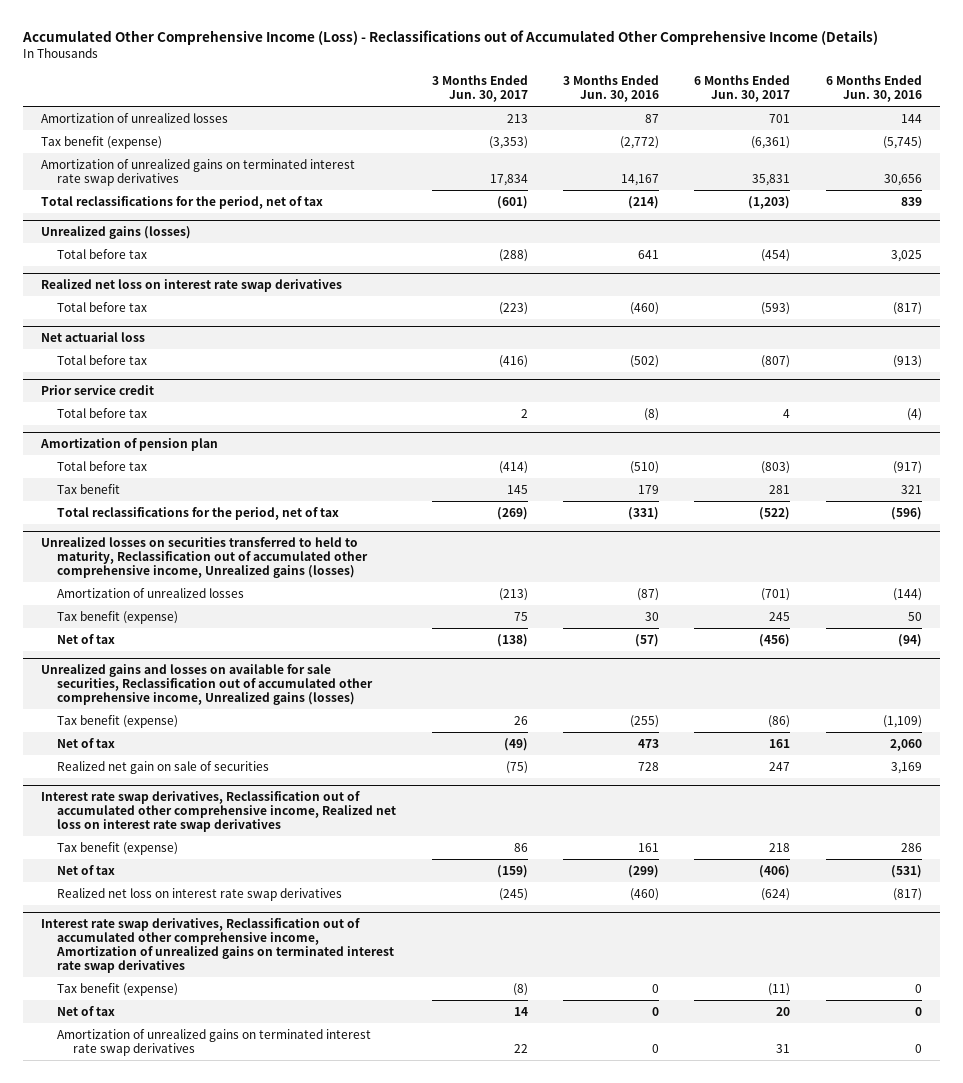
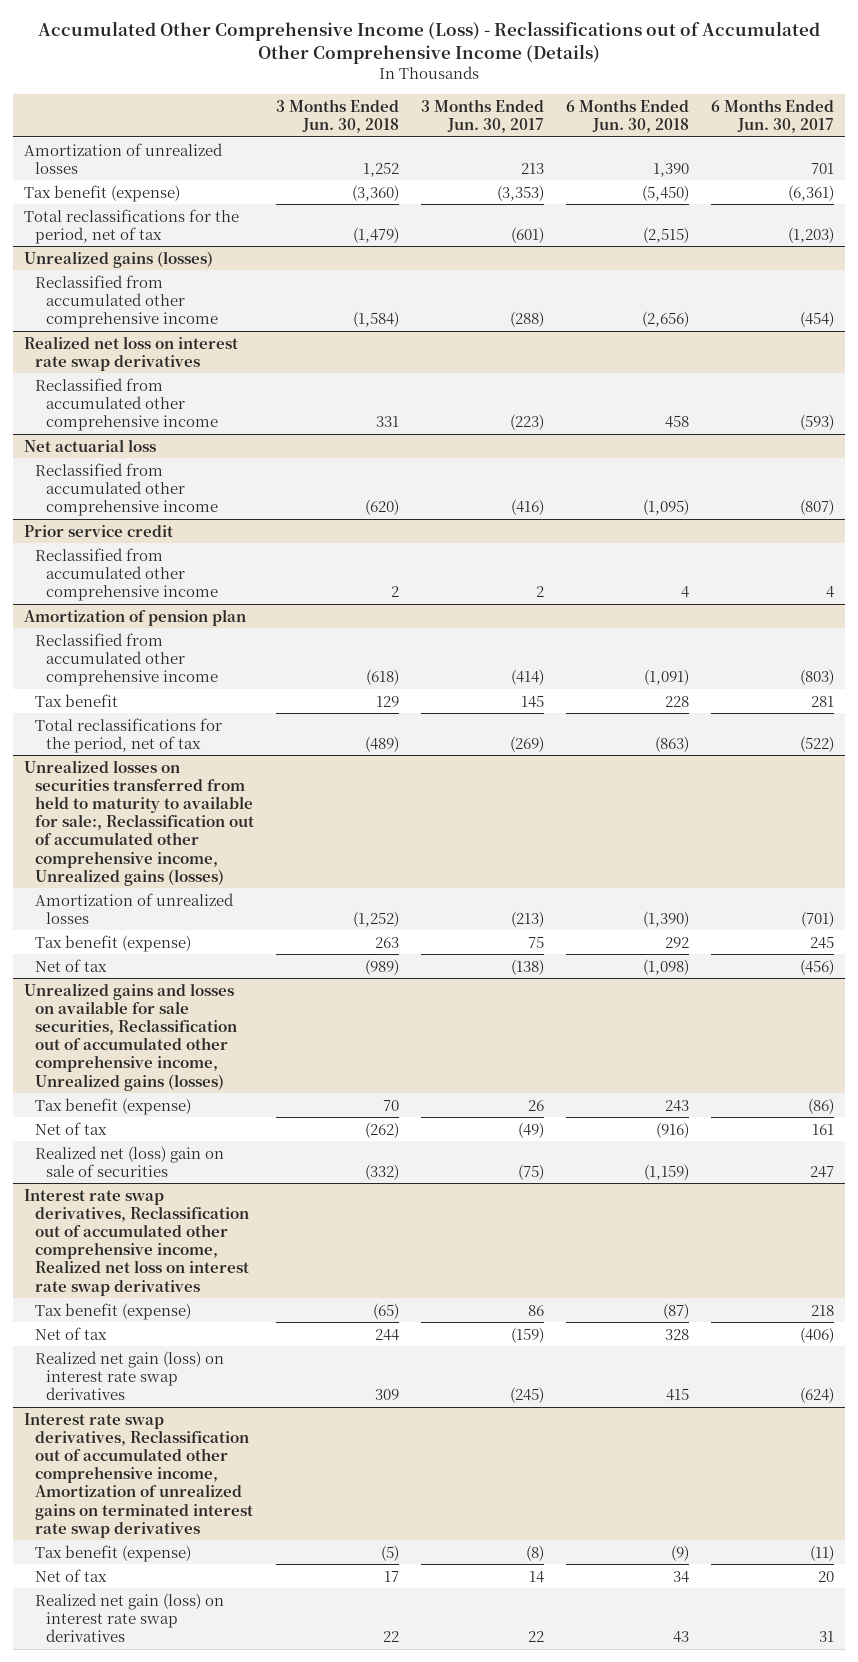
[562,75,659,103] 3 Months Ended Jun. 30, 2016 -> none
[825,75,922,103] 6 Months Ended Jun. 30, 2016 -> none
none -> [275,98,399,134] 3 Months Ended Jun. 30, 2018
none -> [565,98,689,134] 6 Months Ended Jun. 30, 2018
[40,158,355,186] Amortization of unrealized gains on terminated interest rate swap derivatives -> none
[57,248,148,259] Total before tax -> [35,274,219,328] Reclassified from accumulated other comprehensive income
[57,301,148,312] Total before tax -> [35,377,219,431] Reclassified from accumulated other comprehensive income
[57,354,148,365] Total before tax -> [35,462,219,516] Reclassified from accumulated other comprehensive income
[57,407,148,418] Total before tax -> [35,547,219,601] Reclassified from accumulated other comprehensive income
[57,460,148,471] Total before tax -> [35,632,219,686] Reclassified from accumulated other comprehensive income
[40,536,369,578] Unrealized losses on securities transferred to held to maturity, Reclassification out of accumulated other comprehensive income, Unrealized gains (losses) -> [23,759,255,886] Unrealized losses on securities transferred from held to maturity to available for sale:, Reclassification out of accumulated other comprehensive income, Unrealized gains (losses)
[57,760,270,774] Realized net gain on sale of securities -> [35,1145,225,1177] Realized net (loss) gain on sale of securities
[57,887,343,901] Realized net loss on interest rate swap derivatives -> [35,1350,225,1400] Realized net gain (loss) on interest rate swap derivatives
[57,1028,372,1056] Amortization of unrealized gains on terminated interest rate swap derivatives -> [35,1592,225,1642] Realized net gain (loss) on interest rate swap derivatives

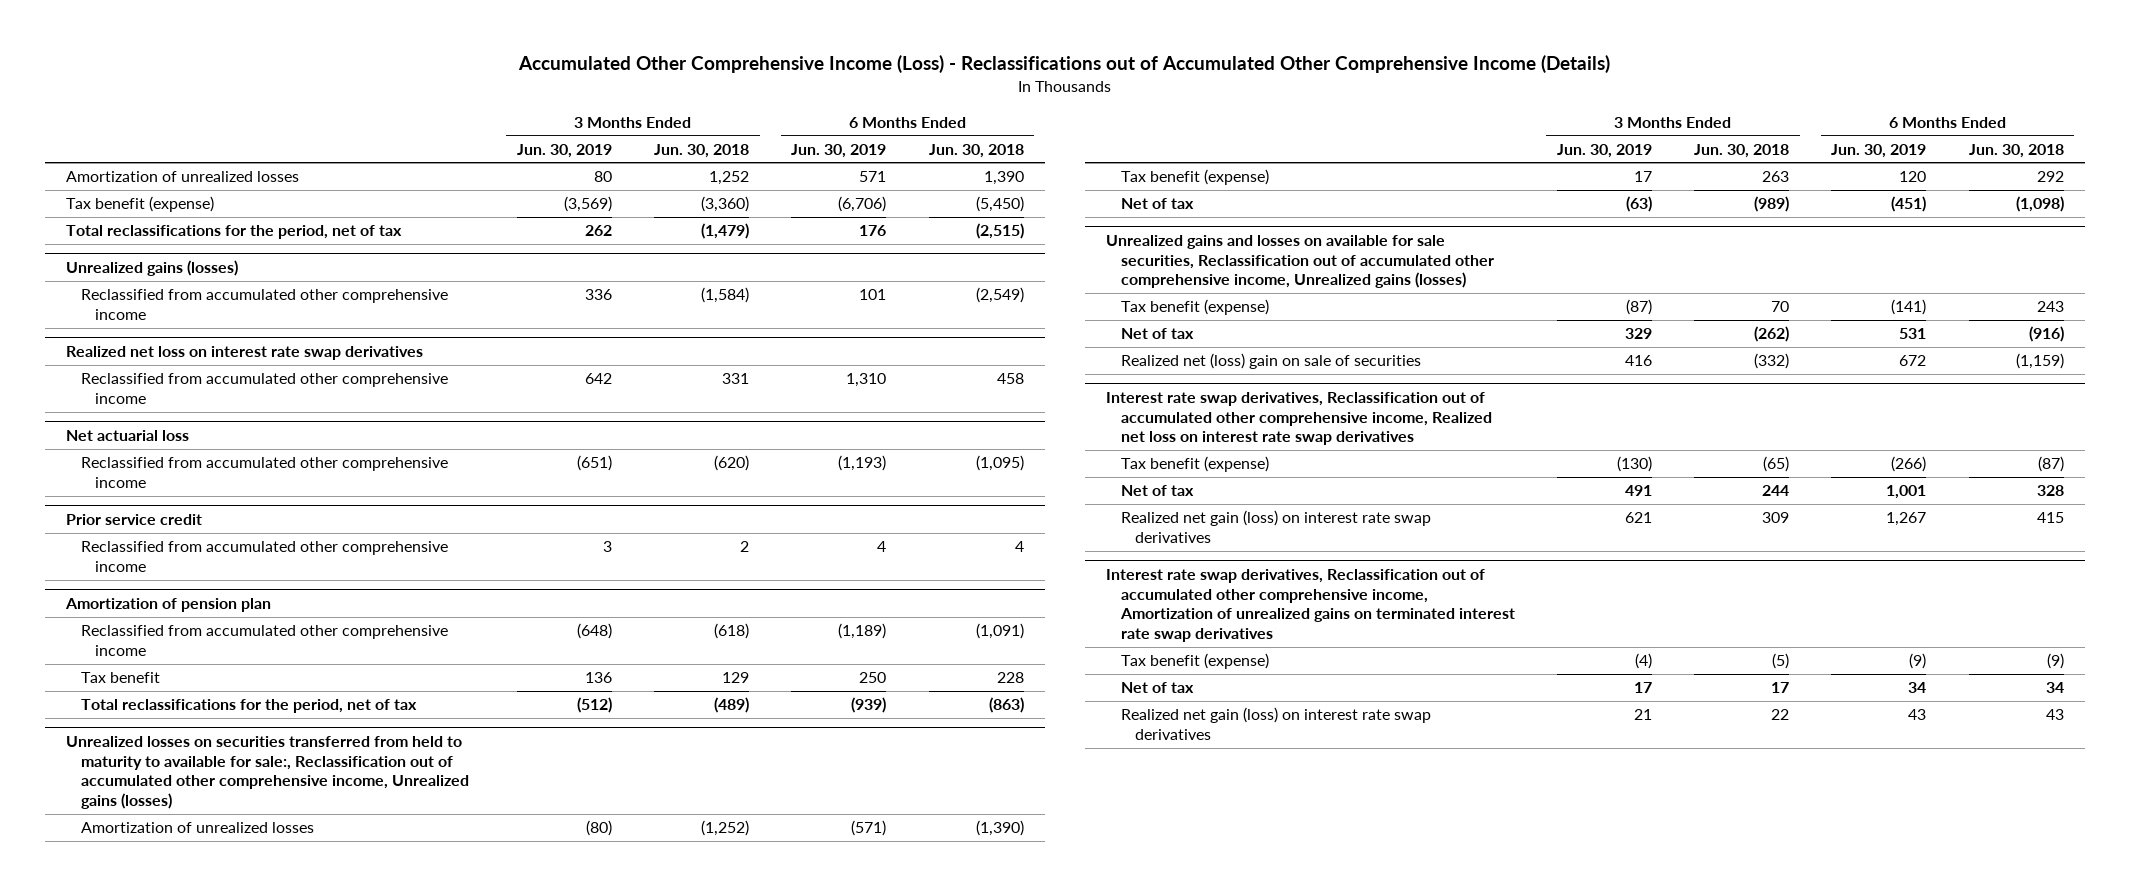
[420,98,544,134] 3 Months Ended Jun. 30, 2017 -> none
[710,98,834,134] 6 Months Ended Jun. 30, 2017 -> none
none -> [516,143,612,158] Jun. 30, 2019
none -> [791,143,887,158] Jun. 30, 2019
[641,310,689,327] (2,656) -> [975,287,1024,304] (2,549)

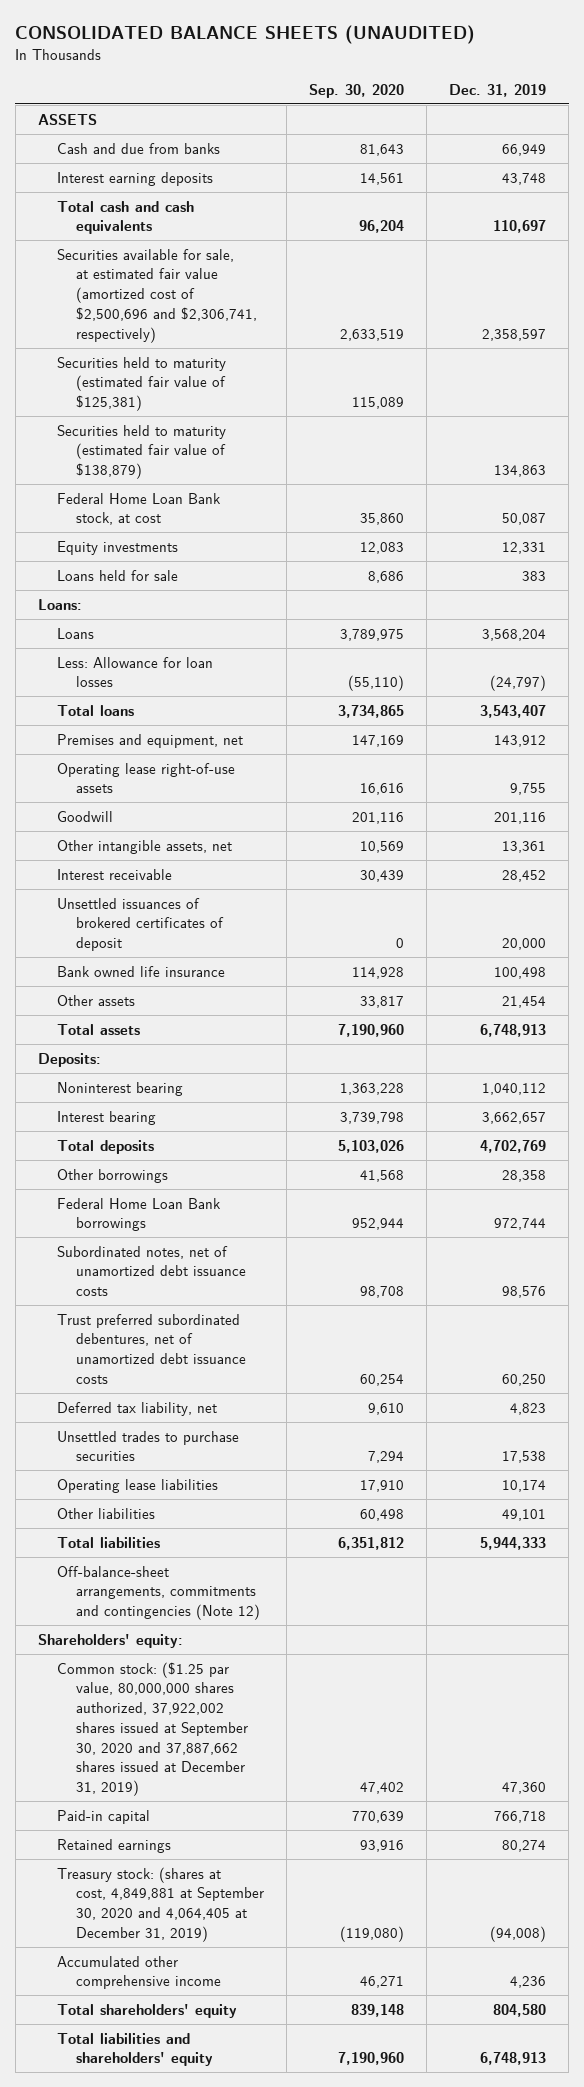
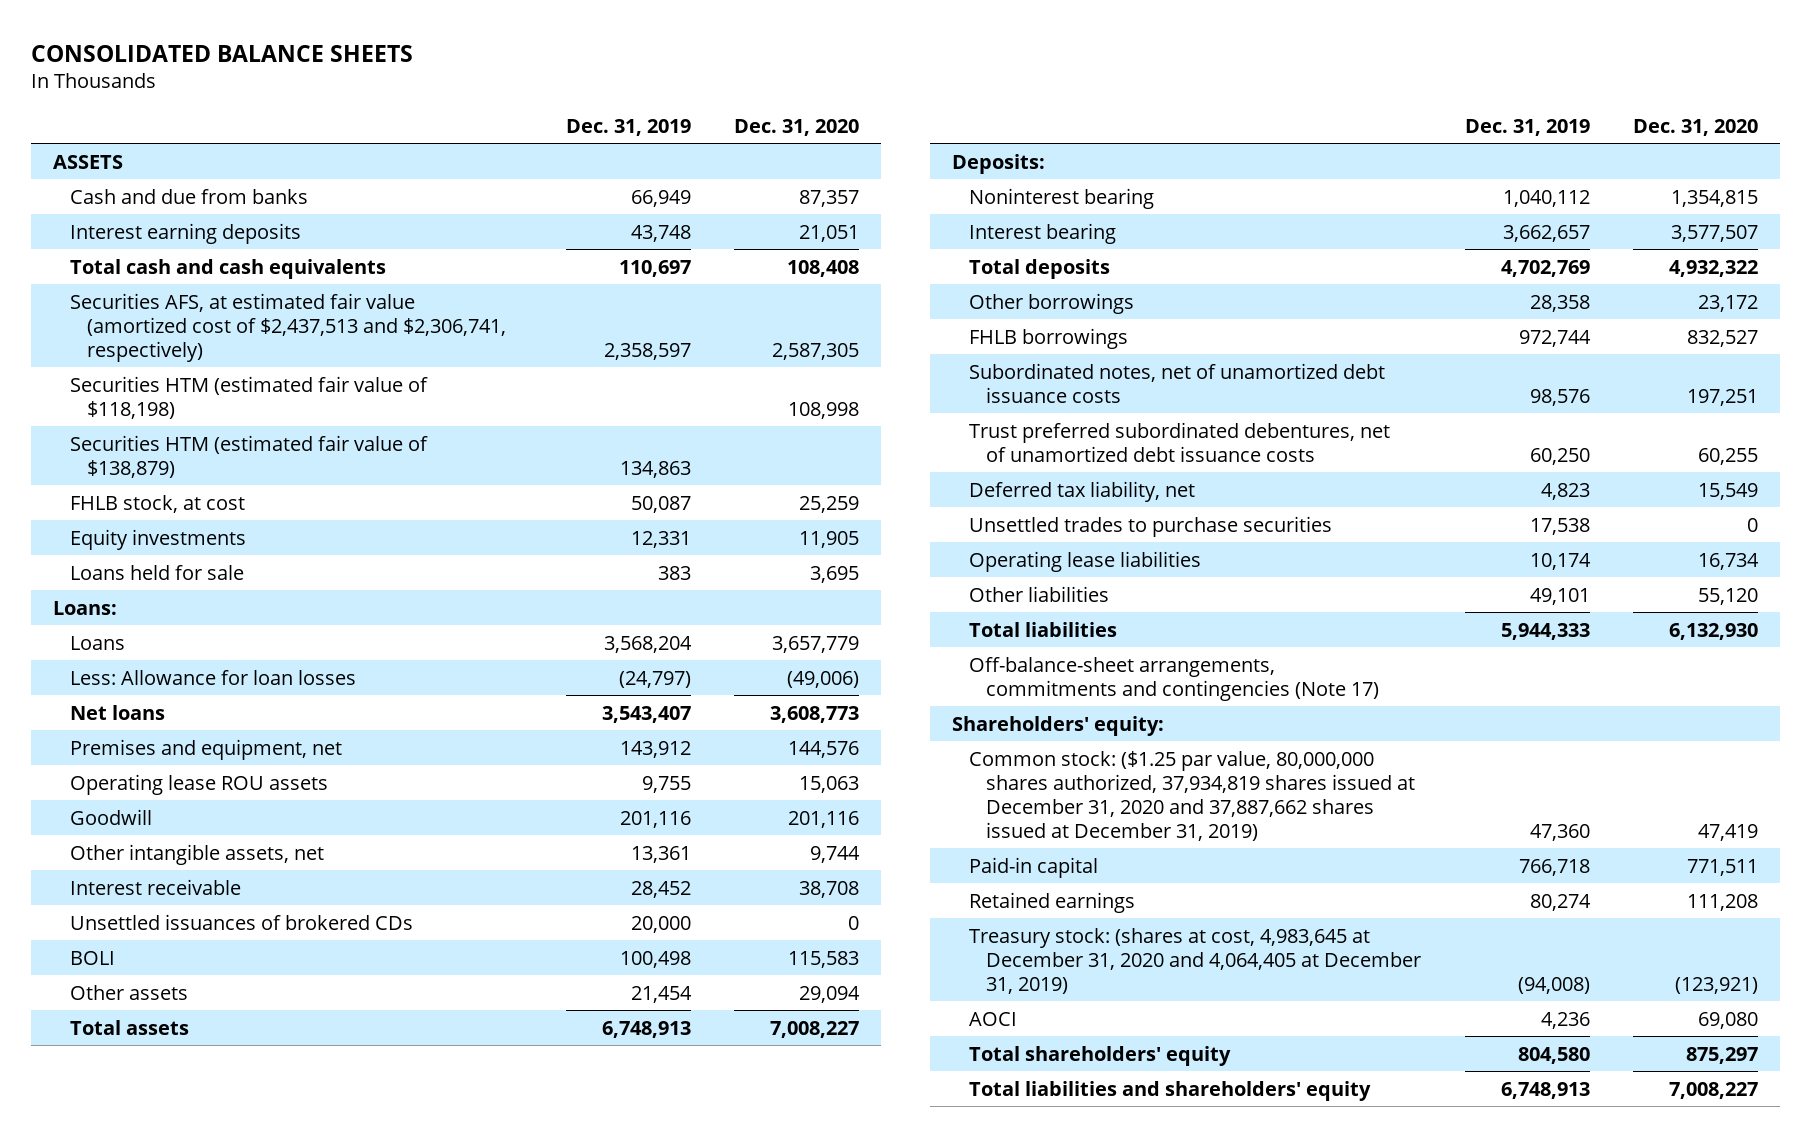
[15,25,476,45] CONSOLIDATED BALANCE SHEETS (UNAUDITED) -> [30,44,413,62] CONSOLIDATED BALANCE SHEETS
[309,83,405,98] Sep. 30, 2020 -> none
none -> [733,118,859,136] Dec. 31, 2020
[57,248,258,343] Securities available for sale, at estimated fair value (amortized cost of $2,500,696 and $2,306,741, respectively) -> [69,292,507,362] Securities AFS, at estimated fair value (amortized cost of $2,437,513 and $2,306,741, respectively)
[57,356,227,412] Securities held to maturity (estimated fair value of $125,381) -> [69,375,428,419] Securities HTM (estimated fair value of $118,198)
[57,424,227,480] Securities held to maturity (estimated fair value of $138,879) -> [69,434,428,478] Securities HTM (estimated fair value of $138,879)
[57,492,222,526] Federal Home Loan Bank stock, at cost -> [69,494,245,513] FHLB stock, at cost
[57,704,135,716] Total loans -> [69,704,165,720] Net loans
[57,762,236,794] Operating lease right-of-use assets -> [69,773,328,795] Operating lease ROU assets
[57,897,225,952] Unsettled issuances of brokered certificates of deposit -> [69,913,413,930] Unsettled issuances of brokered CDs
[57,965,226,977] Bank owned life insurance -> [69,950,115,965] BOLI
[57,1197,222,1232] Federal Home Loan Bank borrowings -> [969,327,1129,349] FHLB borrowings
[57,1565,261,1621] Off-balance-sheet arrangements, commitments and contingencies (Note 12) -> [969,656,1380,701] Off-balance-sheet arrangements, commitments and contingencies (Note 17)
[57,1661,249,1797] Common stock: ($1.25 par value, 80,000,000 shares authorized, 37,922,002 shares issued at September 30, 2020 and 37,887,662 shares issued at December 31, 2019) -> [969,750,1416,841] Common stock: ($1.25 par value, 80,000,000 shares authorized, 37,934,819 shares issued at December 31, 2020 and 37,887,662 shares issued at December 31, 2019)
[57,1866,265,1942] Treasury stock: (shares at cost, 4,849,881 at September 30, 2020 and 4,064,405 at December 31, 2019) -> [969,927,1422,994] Treasury stock: (shares at cost, 4,983,645 at December 31, 2020 and 4,064,405 at December 31, 2019)
[57,1955,222,1990] Accumulated other comprehensive income -> [969,1011,1018,1026] AOCI

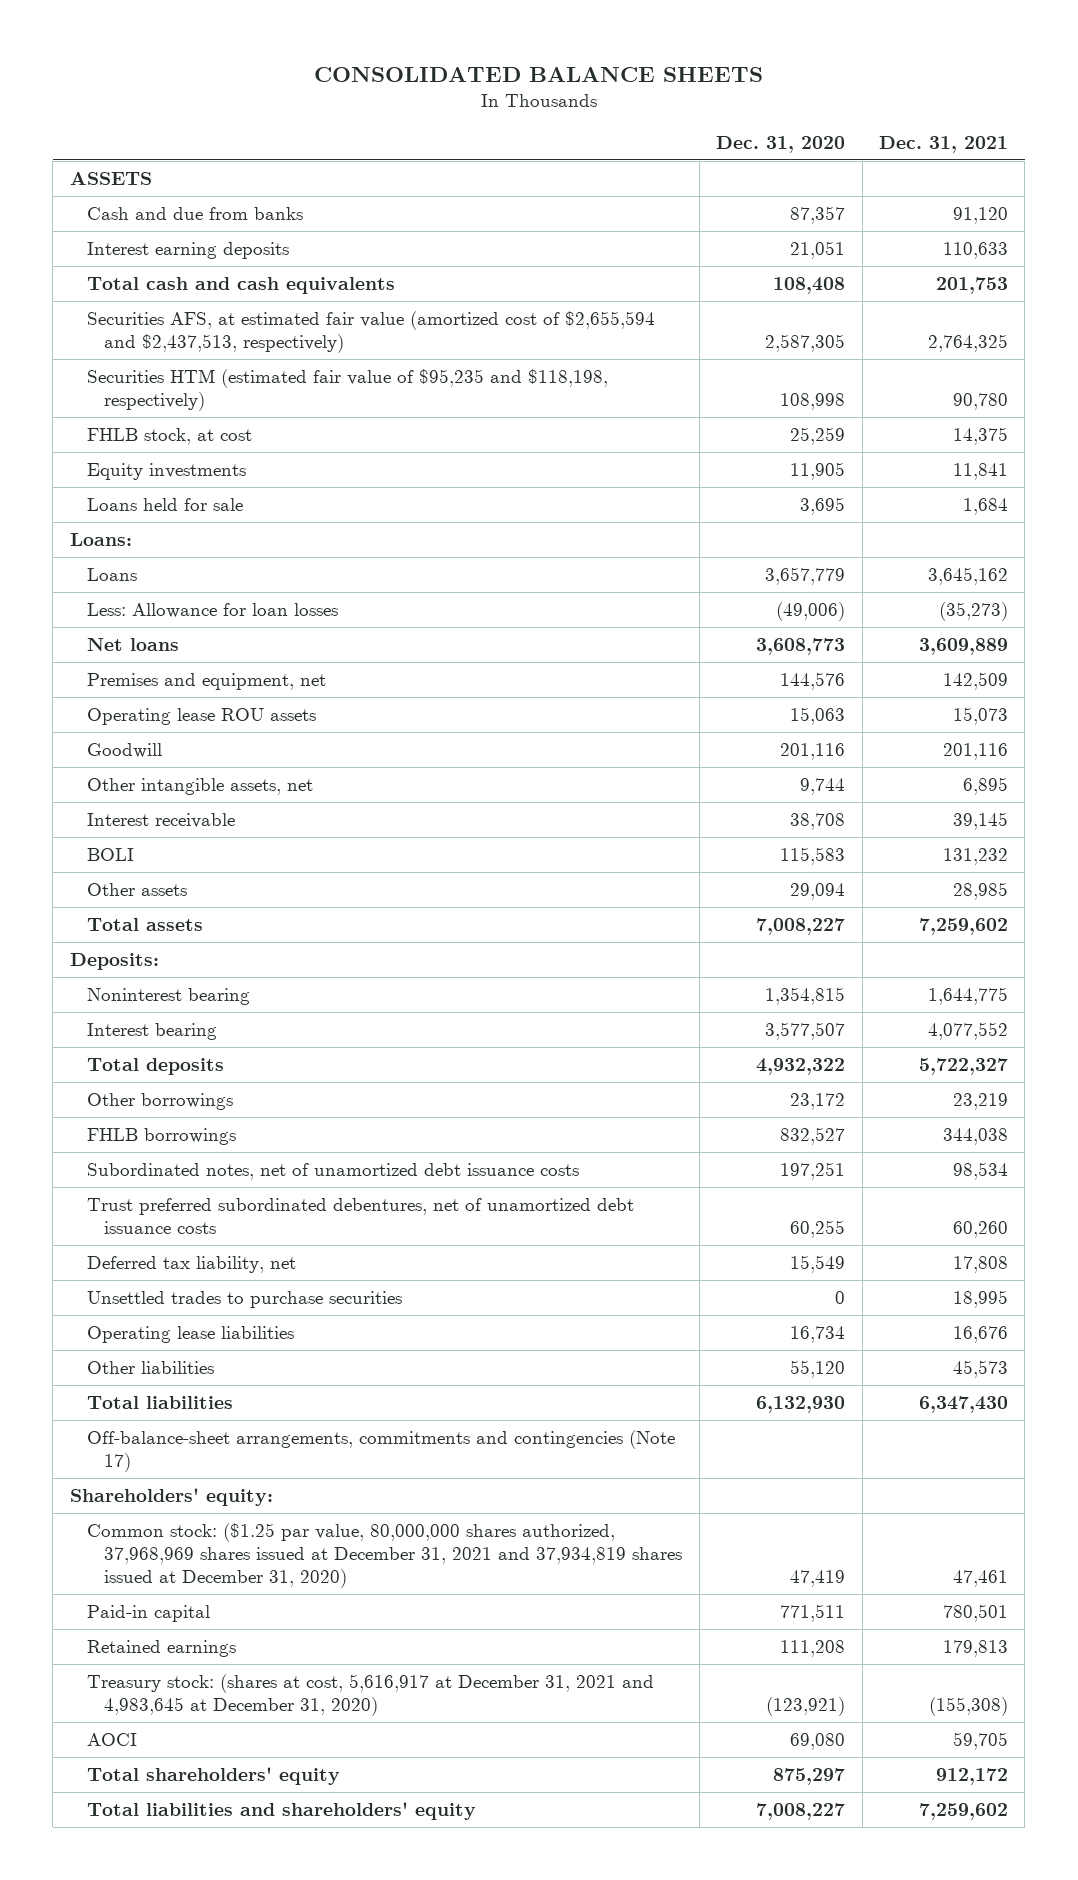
[565,118,691,136] Dec. 31, 2019 -> none
none -> [878,135,1008,153] Dec. 31, 2021
[69,434,428,478] Securities HTM (estimated fair value of $138,879) -> none
[69,292,507,362] Securities AFS, at estimated fair value (amortized cost of $2,437,513 and $2,306,741, respectively) -> [87,310,656,353] Securities AFS, at estimated fair value (amortized cost of $2,655,594 and $2,437,513, respectively)
[69,375,428,419] Securities HTM (estimated fair value of $118,198) -> [87,368,609,411] Securities HTM (estimated fair value of $95,235 and $118,198, respectively)
[69,913,413,930] Unsettled issuances of brokered CDs -> none
[969,750,1416,841] Common stock: ($1.25 par value, 80,000,000 shares authorized, 37,934,819 shares issued at December 31, 2020 and 37,887,662 shares issued at December 31, 2019) -> [87,1522,683,1589] Common stock: ($1.25 par value, 80,000,000 shares authorized, 37,968,969 shares issued at December 31, 2021 and 37,934,819 shares issued at December 31, 2020)
[969,927,1422,994] Treasury stock: (shares at cost, 4,983,645 at December 31, 2020 and 4,064,405 at December 31, 2019) -> [87,1673,655,1716] Treasury stock: (shares at cost, 5,616,917 at December 31, 2021 and 4,983,645 at December 31, 2020)

